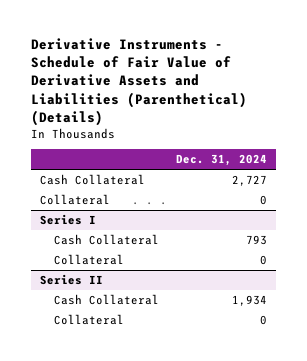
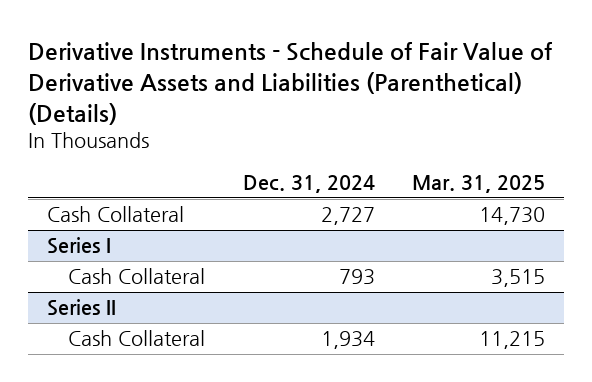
none -> [412,175,546,194] Mar. 31, 2025
[39,193,110,205] Collateral -> none
[53,253,124,265] Collateral -> none
[53,313,124,325] Collateral -> none

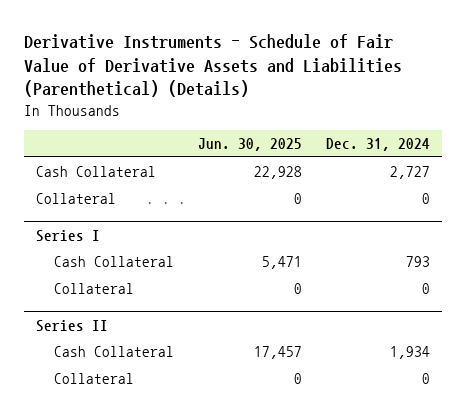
[412,175,546,194] Mar. 31, 2025 -> none
none -> [198,138,303,152] Jun. 30, 2025
none -> [35,193,116,205] Collateral
none -> [54,283,135,295] Collateral
none -> [54,373,135,385] Collateral

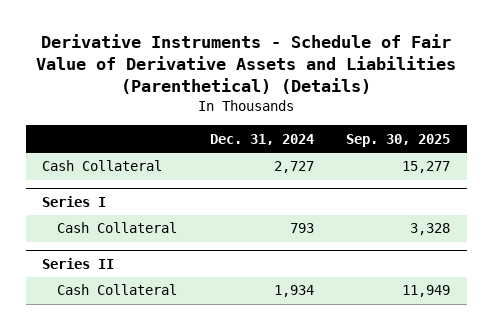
[198,138,303,152] Jun. 30, 2025 -> none
none -> [346,133,451,147] Sep. 30, 2025
[35,193,116,205] Collateral -> none
[54,283,135,295] Collateral -> none
[54,373,135,385] Collateral -> none

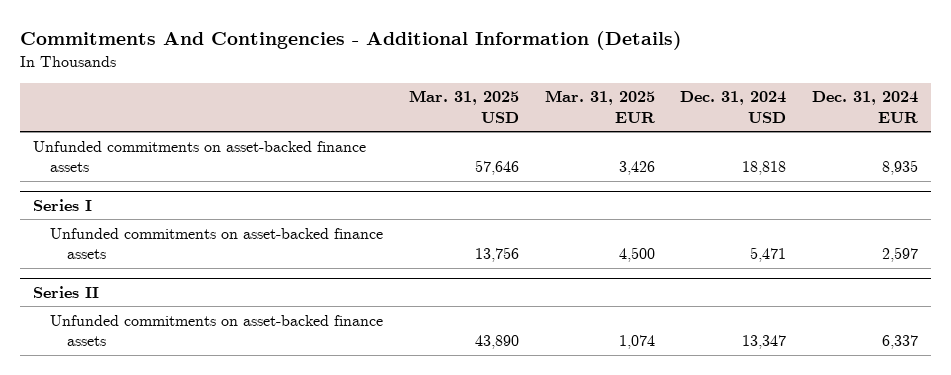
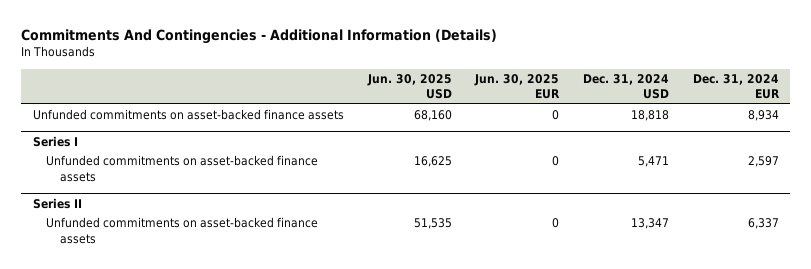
[408,90,519,123] Mar. 31, 2025 USD -> none
[544,90,655,123] Mar. 31, 2025 EUR -> none
none -> [366,73,452,100] Jun. 30, 2025 USD
none -> [474,73,561,100] Jun. 30, 2025 EUR
[882,159,919,175] 8,935 -> [747,110,779,122] 8,934

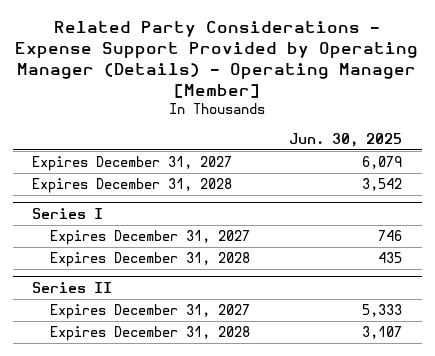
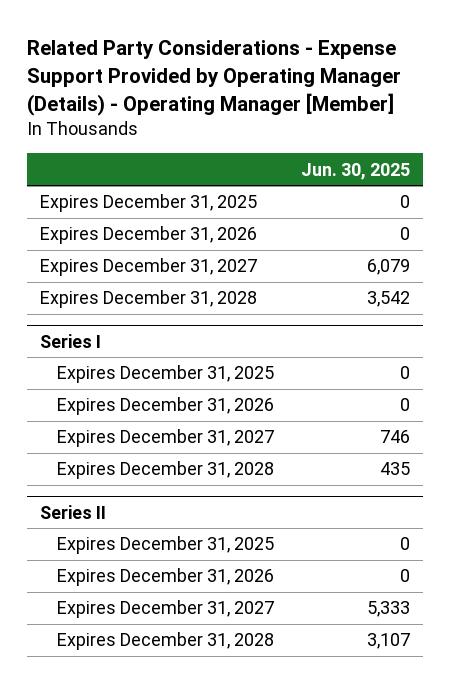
none -> [40,194,258,213] Expires December 31, 2025
none -> [40,226,258,245] Expires December 31, 2026
none -> [56,365,274,384] Expires December 31, 2025
none -> [56,397,274,416] Expires December 31, 2026
none -> [56,536,274,555] Expires December 31, 2025
none -> [56,568,274,587] Expires December 31, 2026

